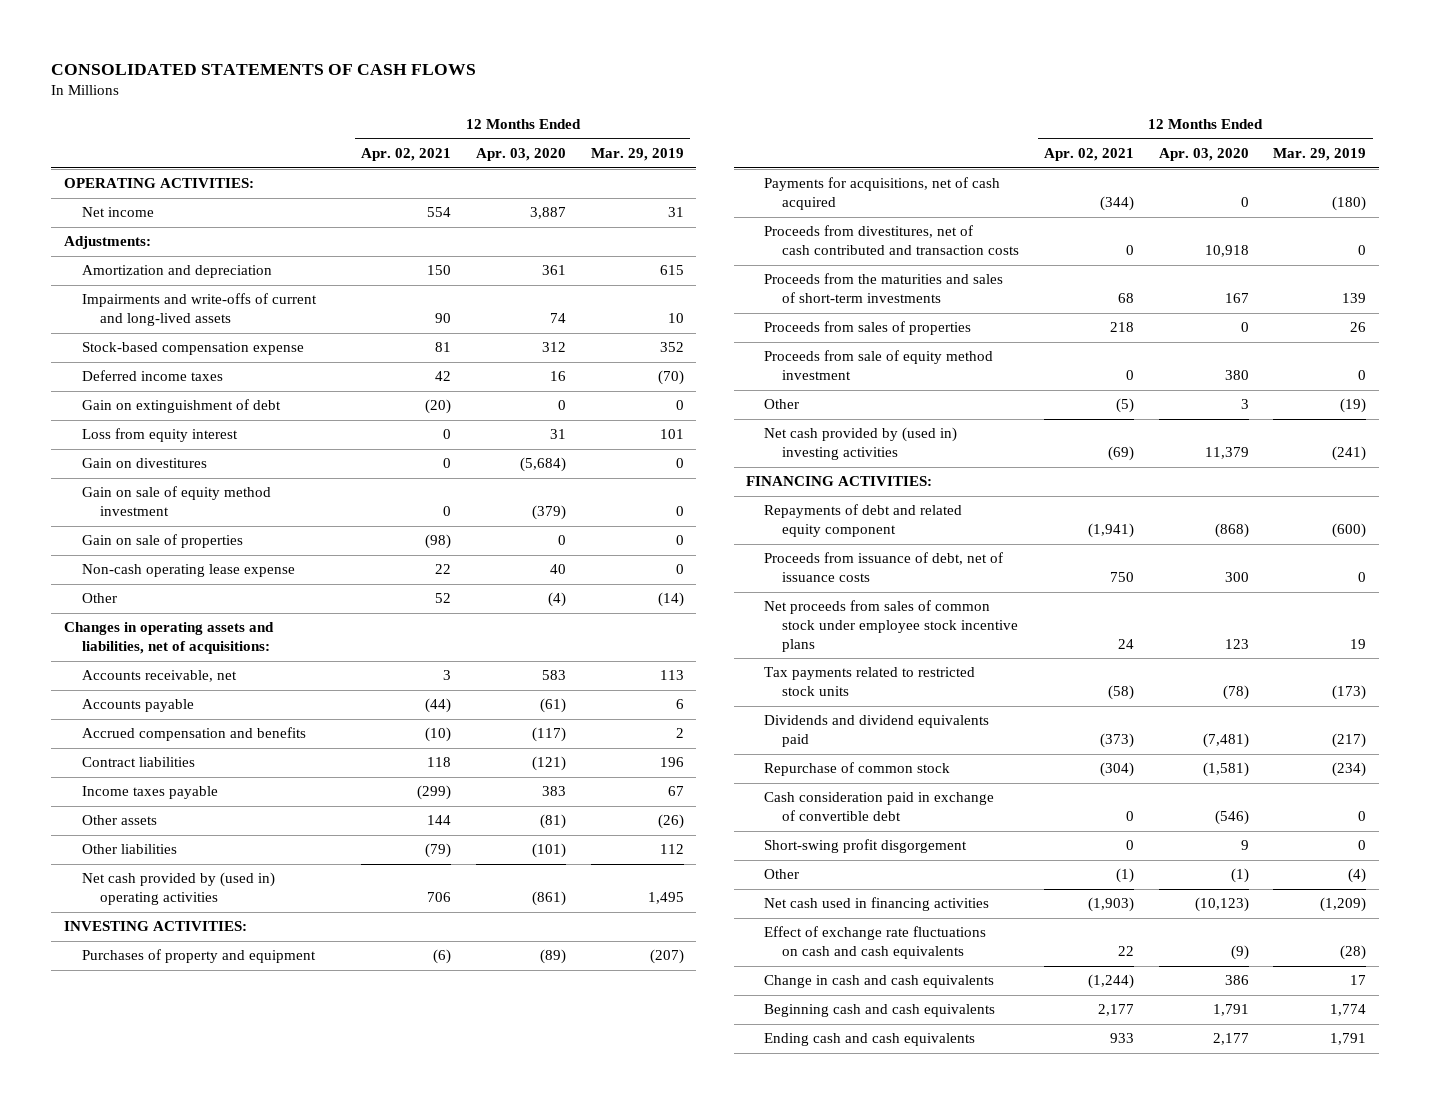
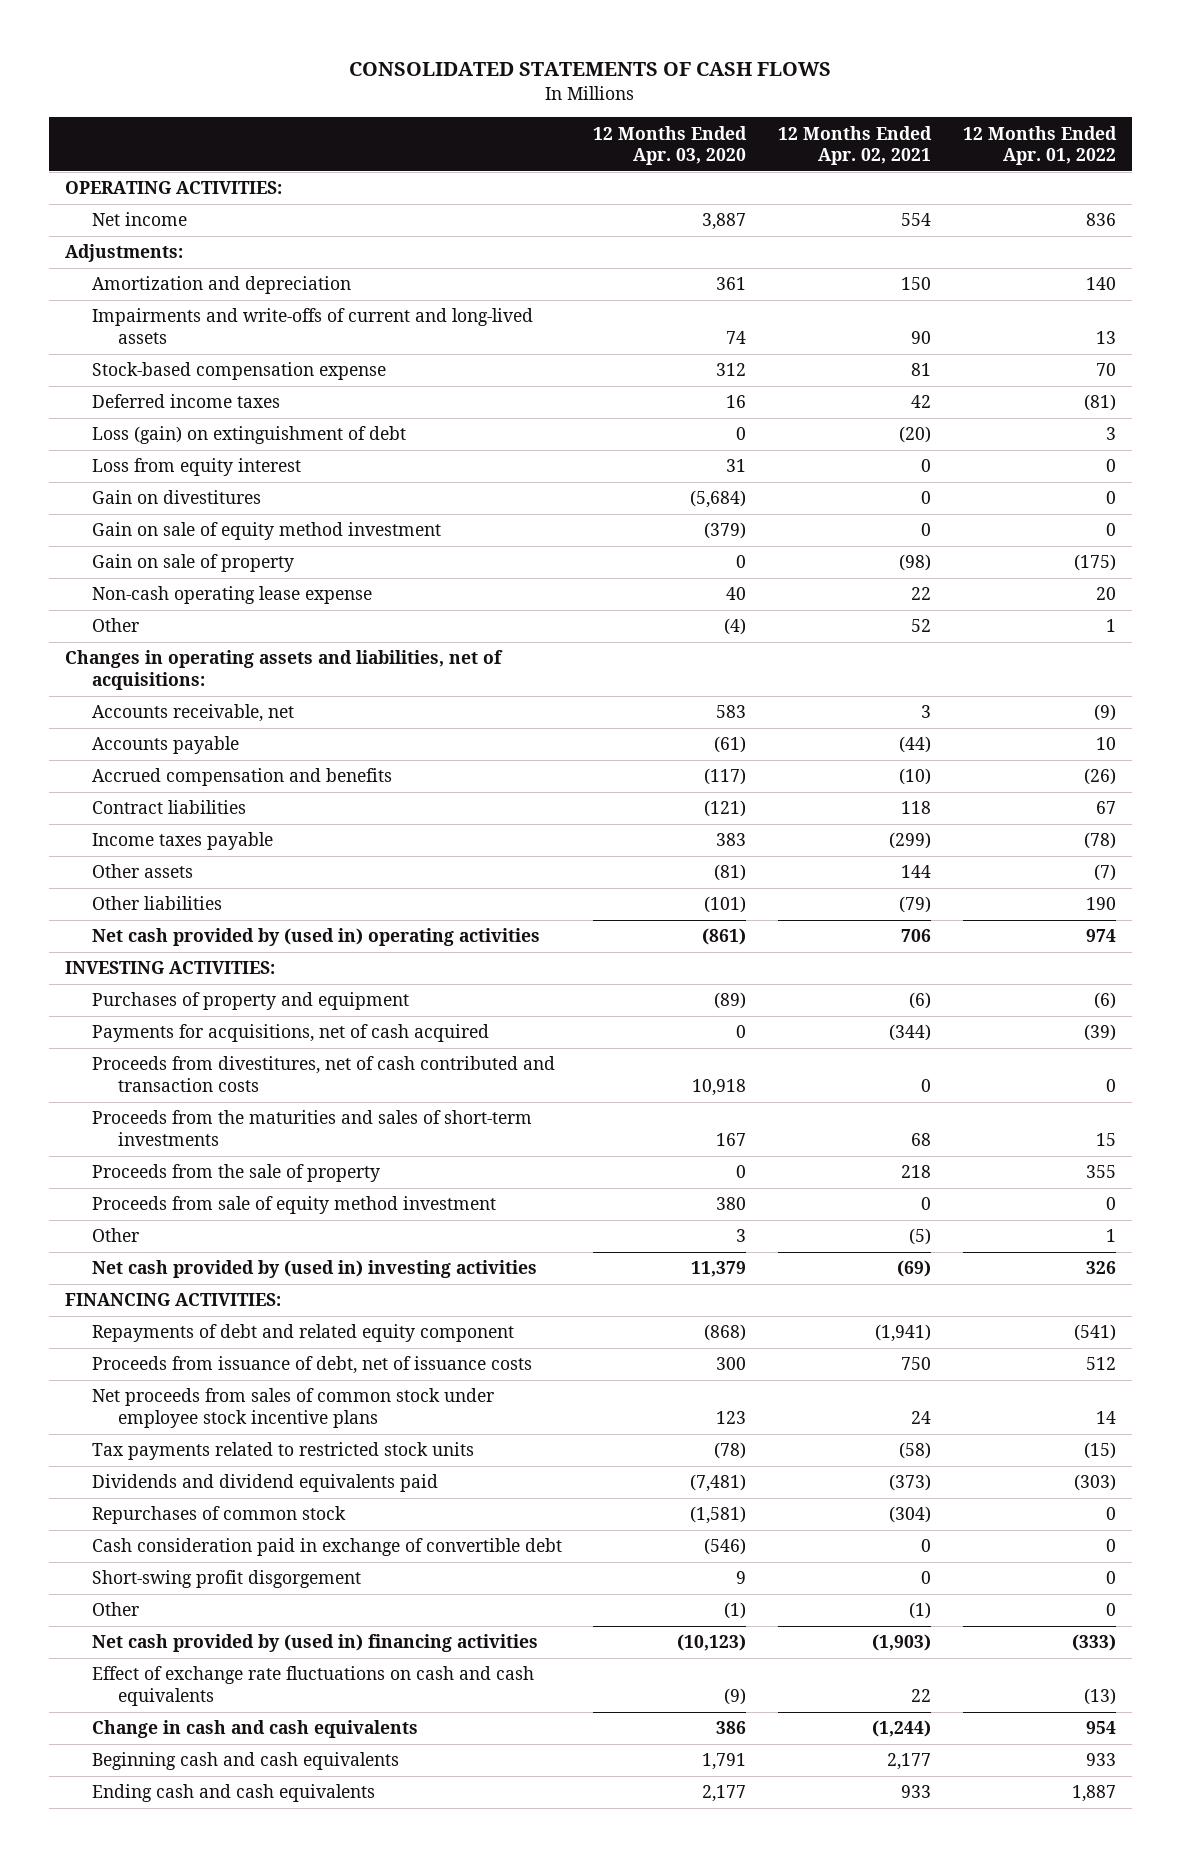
[590,148,684,162] Mar. 29, 2019 -> none
none -> [962,125,1117,165] 12 Months Ended Apr. 01, 2022
[81,399,281,414] Gain on extinguishment of debt -> [91,426,406,445] Loss (gain) on extinguishment of debt
[81,534,243,549] Gain on sale of properties -> [91,554,294,573] Gain on sale of property
[764,321,972,336] Proceeds from sales of properties -> [91,1164,380,1183] Proceeds from the sale of property
[764,762,951,777] Repurchase of common stock -> [91,1506,346,1525] Repurchases of common stock
[764,897,990,912] Net cash used in financing activities -> [91,1634,538,1653] Net cash provided by (used in) financing activities

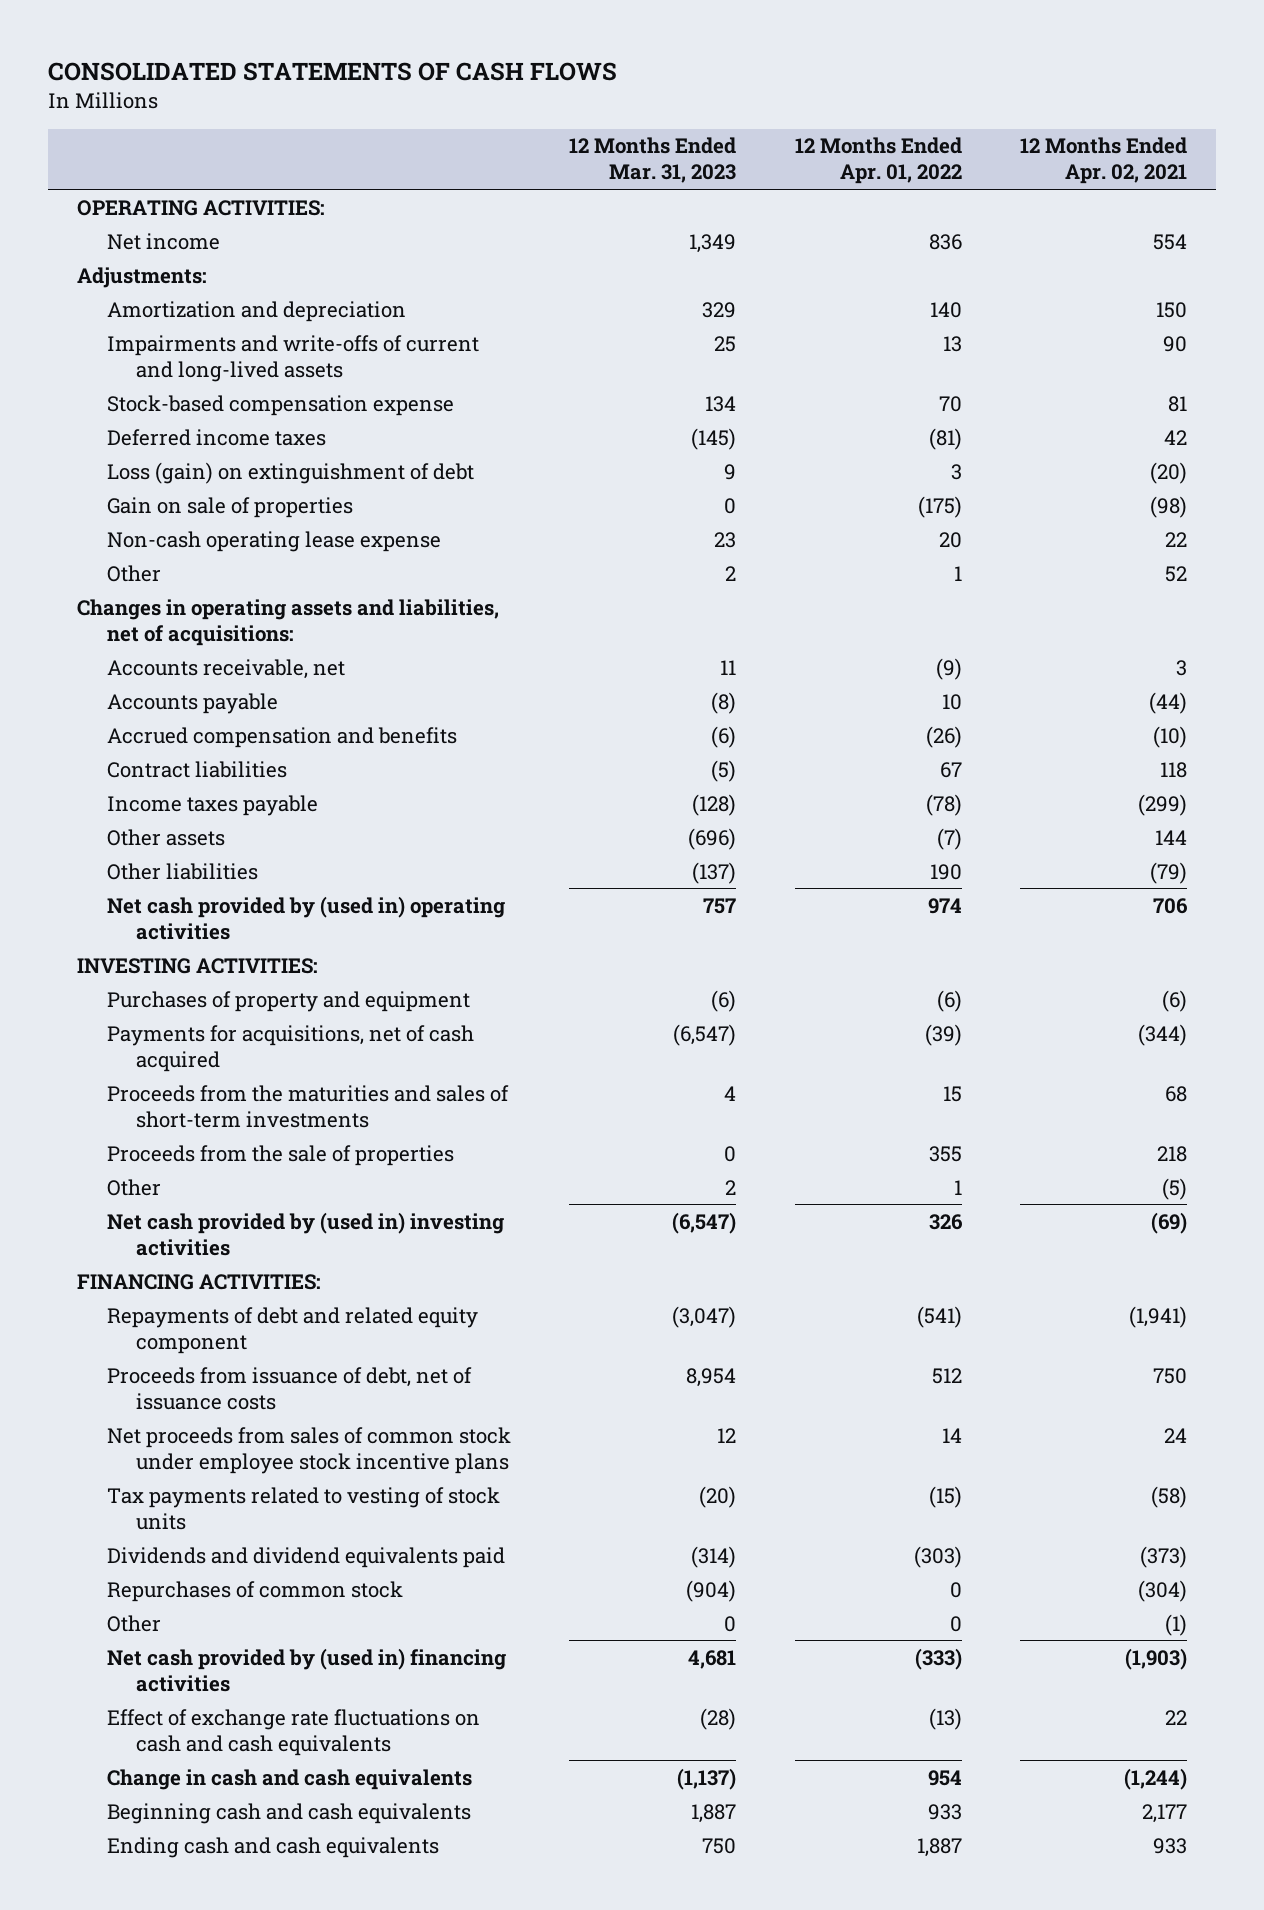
[593,125,748,165] 12 Months Ended Apr. 03, 2020 -> none
none -> [569,137,737,184] 12 Months Ended Mar. 31, 2023
[91,458,301,477] Loss from equity interest -> none
[91,490,261,505] Gain on divestitures -> none
[91,522,441,541] Gain on sale of equity method investment -> none
[91,554,294,573] Gain on sale of property -> [106,496,353,518] Gain on sale of properties
[91,1056,555,1092] Proceeds from divestitures, net of cash contributed and transaction costs -> none
[91,1196,496,1215] Proceeds from sale of equity method investment -> none
[91,1164,380,1183] Proceeds from the sale of property -> [106,1144,454,1166] Proceeds from the sale of properties
[91,1442,474,1461] Tax payments related to restricted stock units -> [106,1486,500,1530] Tax payments related to vesting of stock units
[91,1538,562,1557] Cash consideration paid in exchange of convertible debt -> none
[91,1570,361,1589] Short-swing profit disgorgement -> none

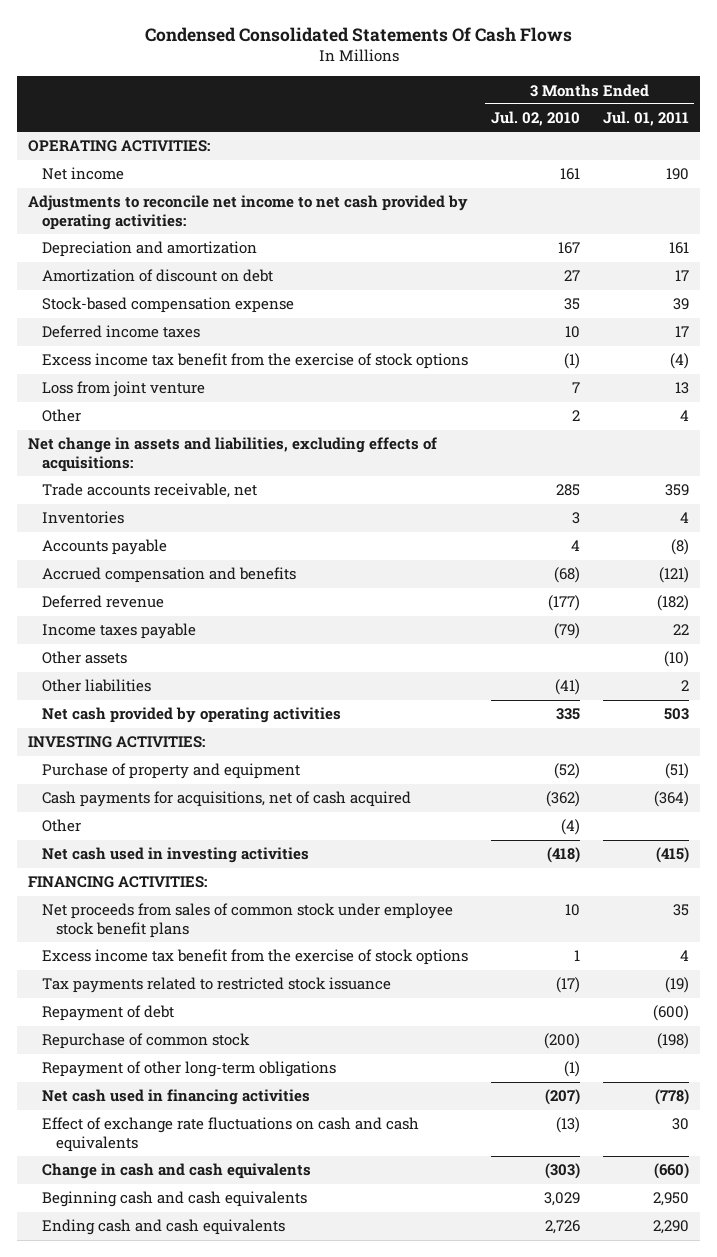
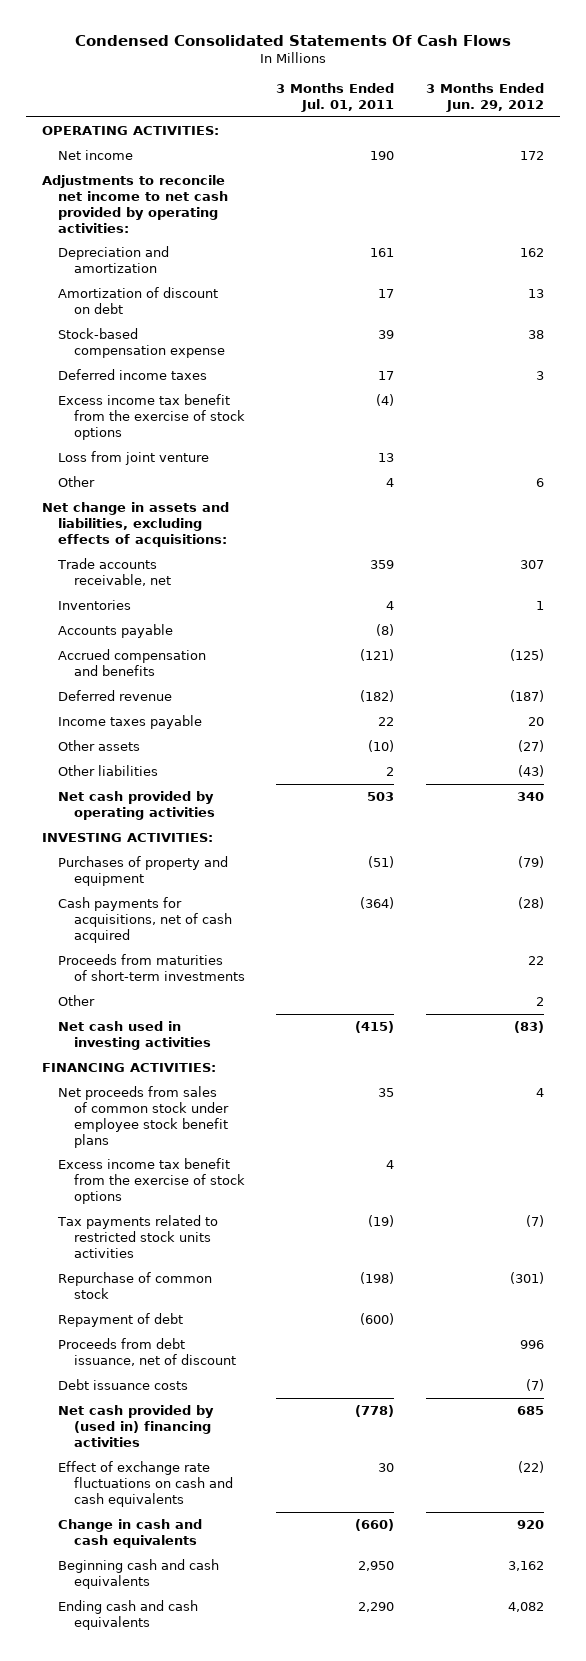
[491,111,581,127] Jul. 02, 2010 -> none
none -> [425,83,544,113] 3 Months Ended Jun. 29, 2012
[42,763,301,780] Purchase of property and equipment -> [57,856,228,887] Purchases of property and equipment
none -> [57,954,246,982] Proceeds from maturities of short-term investments
[42,977,392,994] Tax payments related to restricted stock issuance -> [56,1215,218,1258] Tax payments related to restricted stock units activities
[42,1061,337,1078] Repayment of other long-term obligations -> none
[42,1005,175,1022] Repayment of debt -> [57,1313,183,1328] Repayment of debt
none -> [57,1338,237,1367] Proceeds from debt issuance, net of discount
none -> [57,1379,188,1391] Debt issuance costs
[42,1089,311,1106] Net cash used in financing activities -> [57,1405,214,1447] Net cash provided by (used in) financing activities

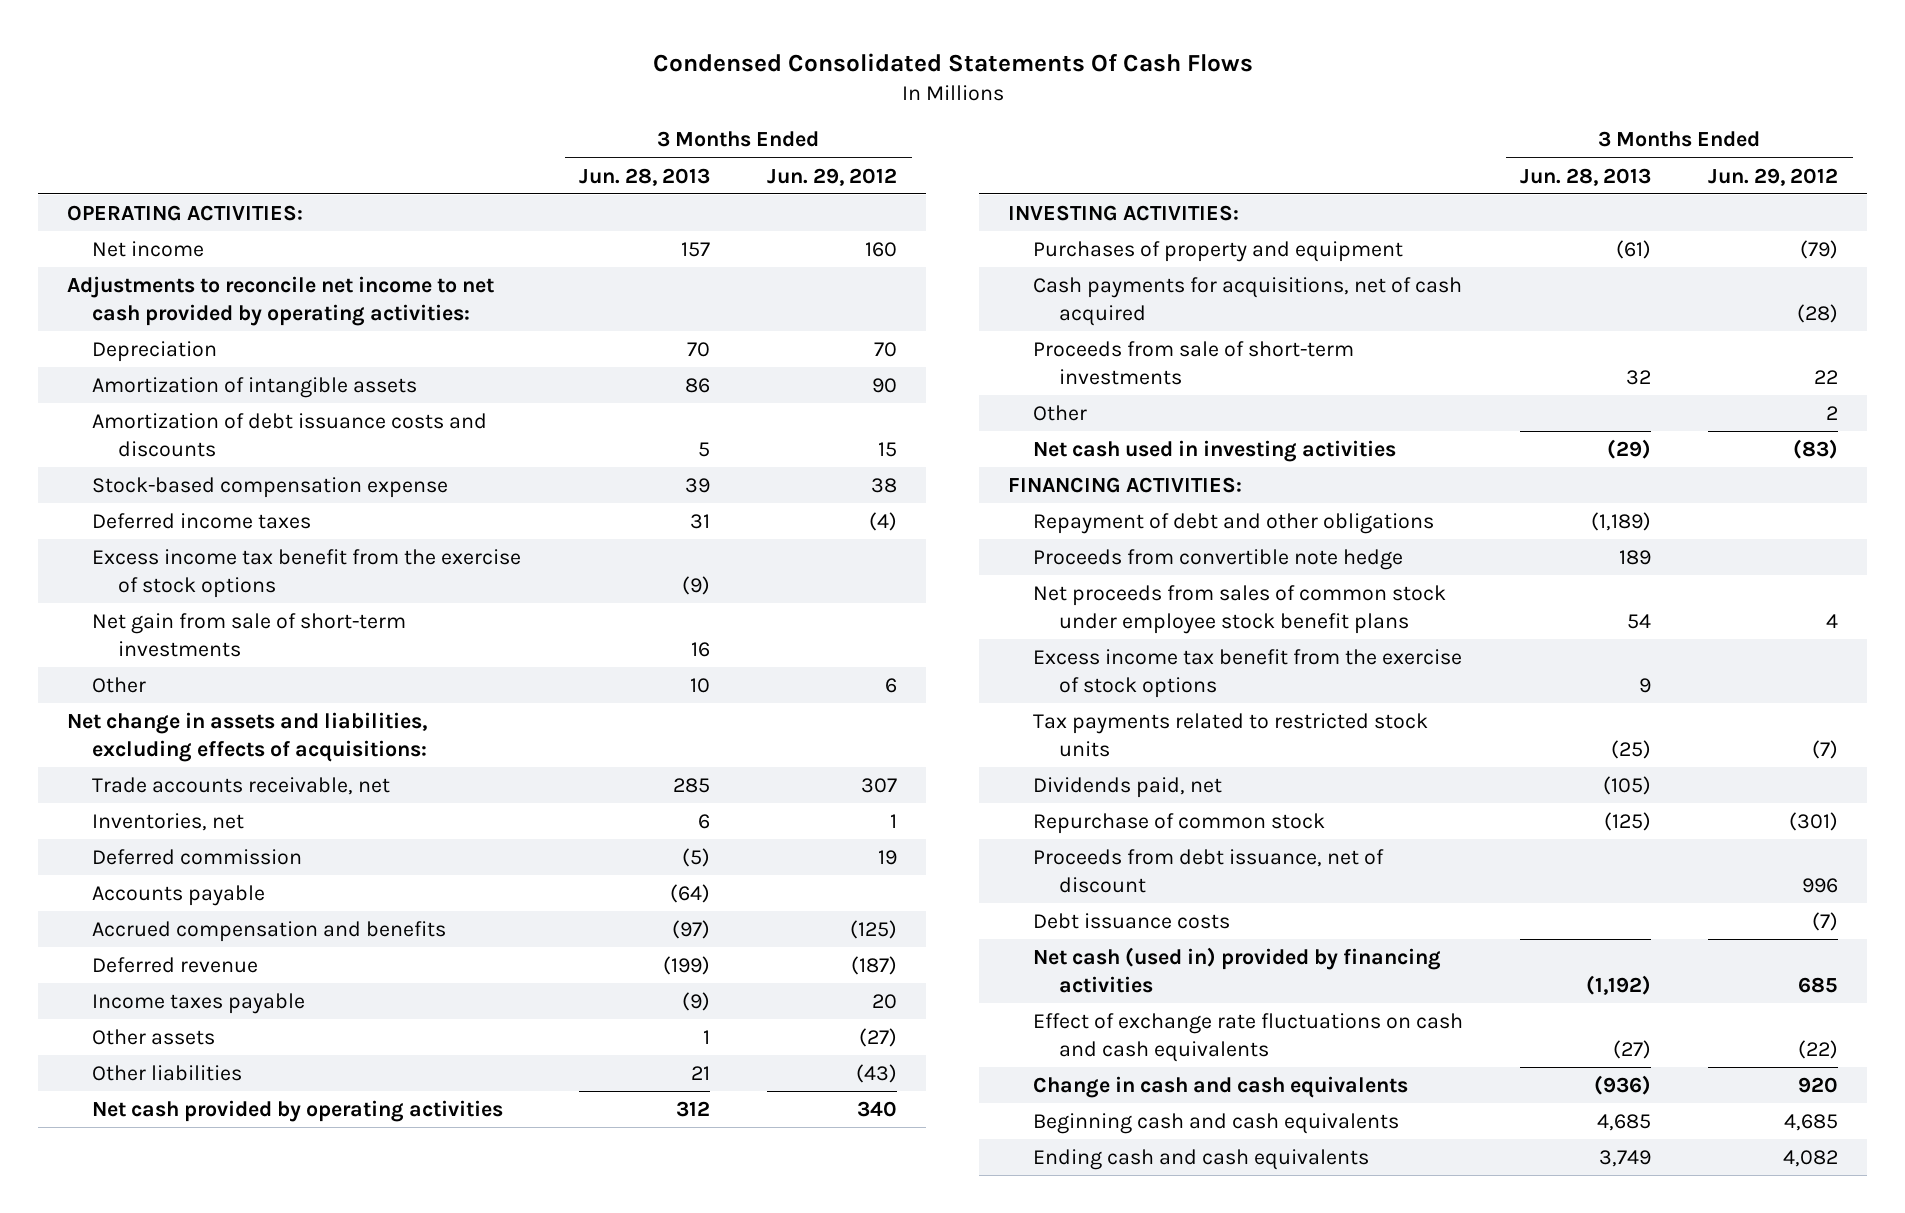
[276,83,395,113] 3 Months Ended Jul. 01, 2011 -> none
none -> [579,167,711,186] Jun. 28, 2013
[519,151,544,161] 172 -> [865,241,898,257] 160
[57,246,169,274] Depreciation and amortization -> none
none -> [92,340,218,362] Depreciation
none -> [92,376,418,398] Amortization of intangible assets
[57,287,218,315] Amortization of discount on debt -> [92,412,488,457] Amortization of debt issuance costs and discounts
[527,289,544,299] 13 -> [878,441,898,457] 15
[535,371,544,381] 3 -> [869,511,898,531] (4)
[57,451,209,466] Loss from joint venture -> none
none -> [92,612,407,657] Net gain from sale of short-term investments
[57,600,131,611] Inventories -> [92,812,245,831] Inventories, net
none -> [92,848,303,865] Deferred commission
[57,954,246,982] Proceeds from maturities of short-term investments -> [1033,340,1355,385] Proceeds from sale of short-term investments
none -> [1033,512,1435,534] Repayment of debt and other obligations
none -> [1033,548,1404,570] Proceeds from convertible note hedge
[56,1215,218,1258] Tax payments related to restricted stock units activities -> [1033,712,1429,757] Tax payments related to restricted stock units
none -> [1033,776,1223,798] Dividends paid, net
[57,1313,183,1328] Repayment of debt -> none
[57,1405,214,1447] Net cash provided by (used in) financing activities -> [1033,946,1442,993] Net cash (used in) provided by financing activities
[507,1561,544,1572] 3,162 -> [1784,1113,1839,1131] 4,685

